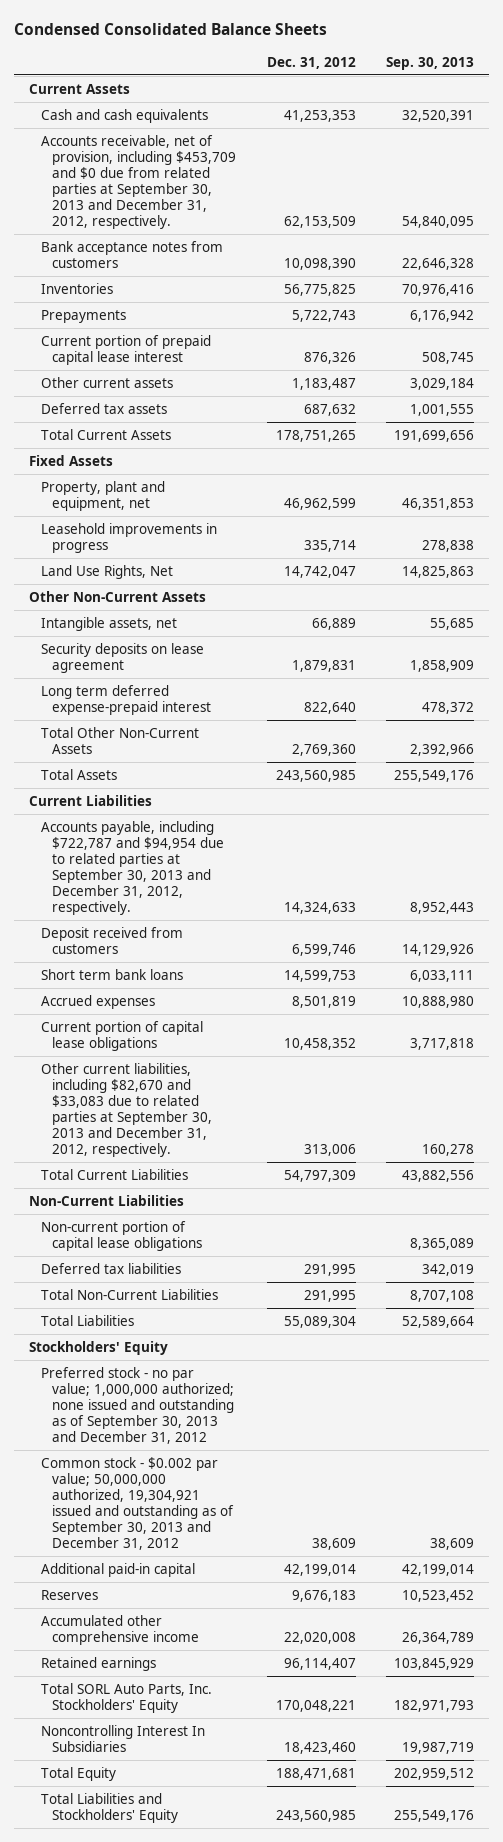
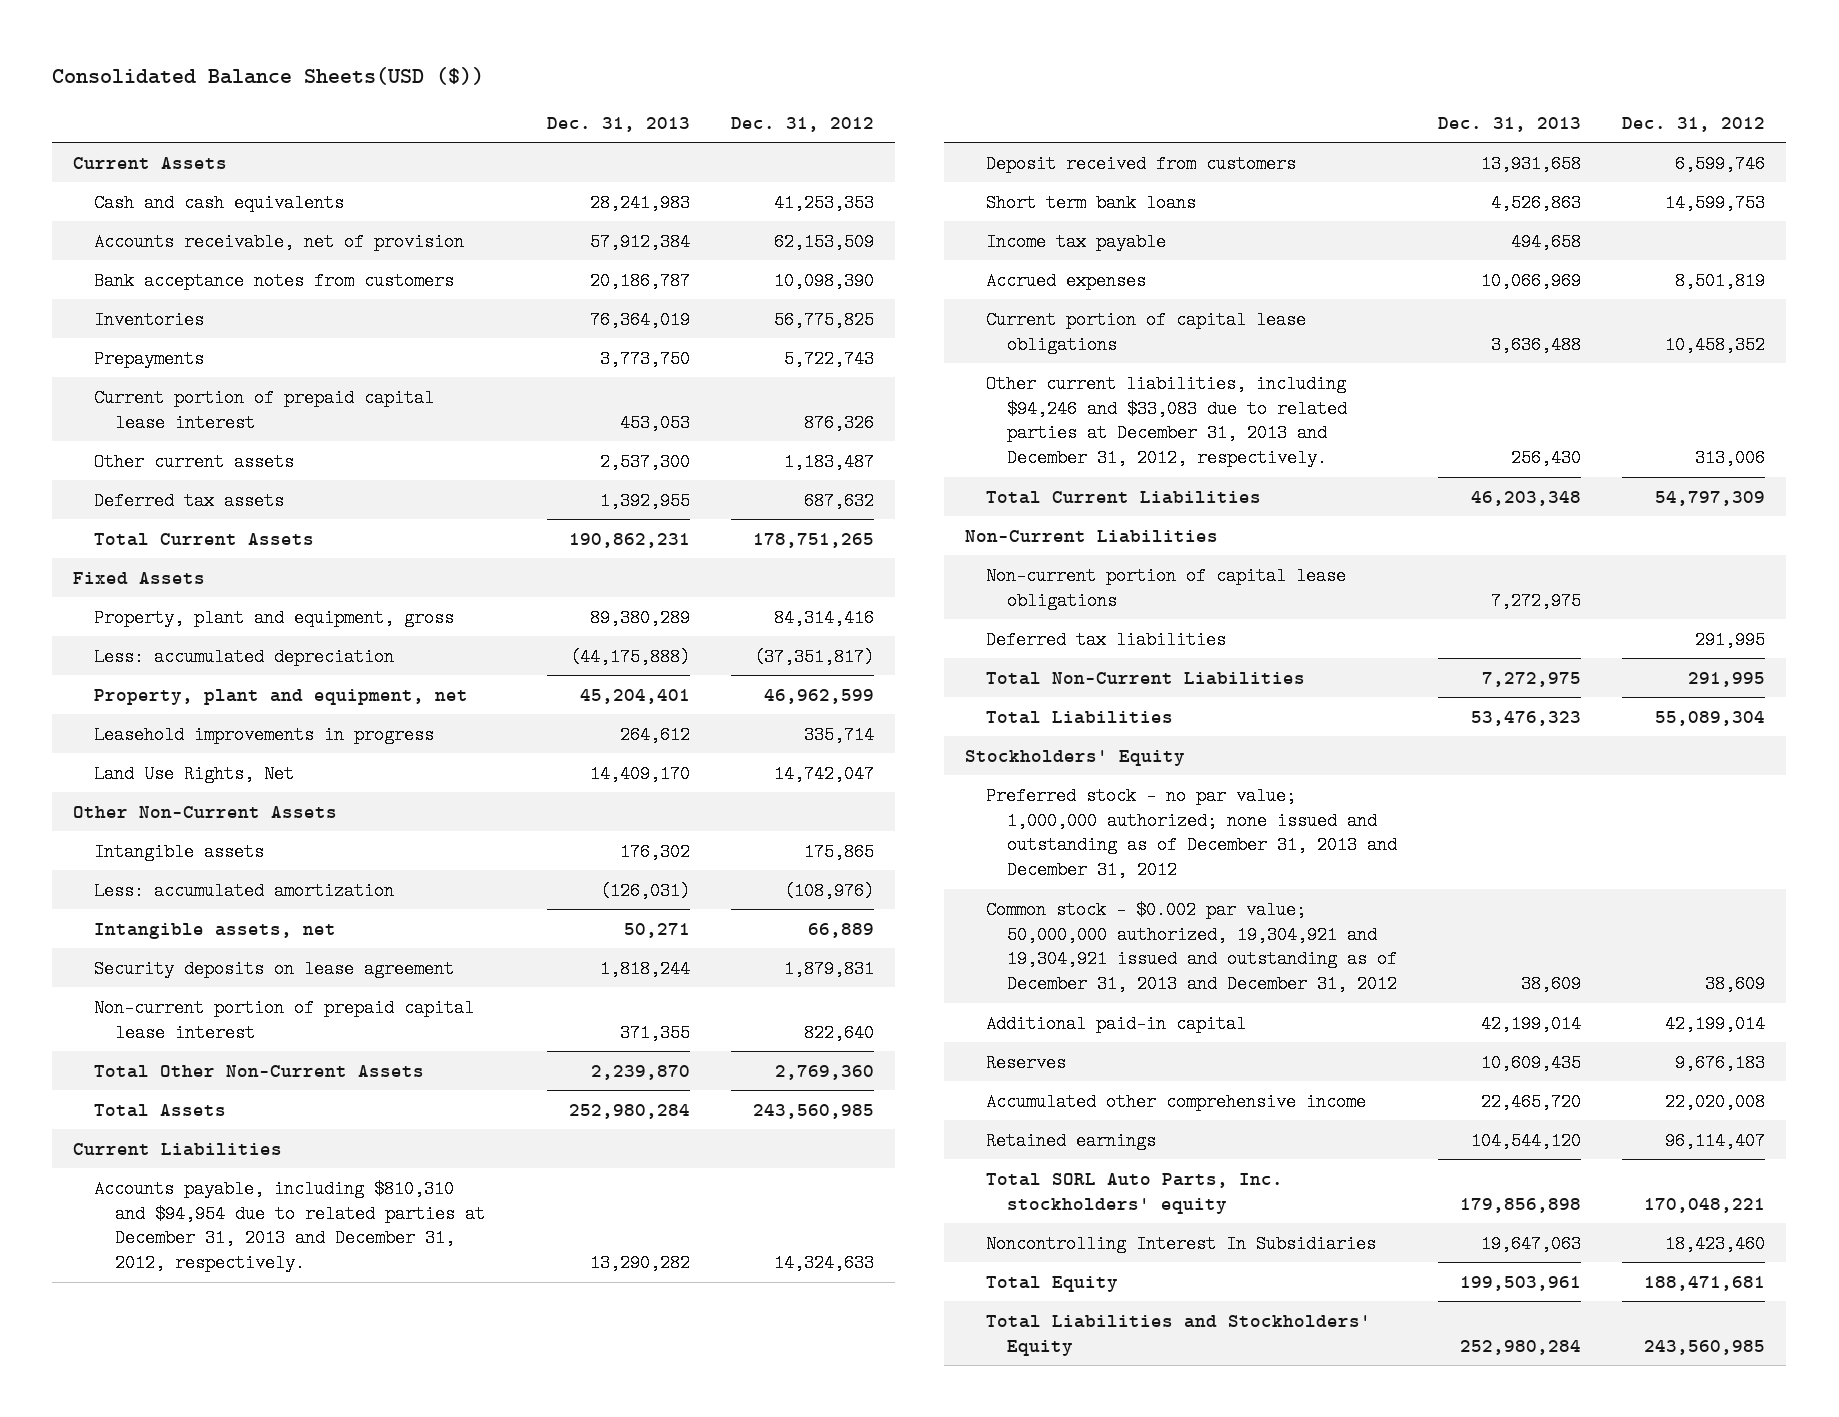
[13,23,327,36] Condensed Consolidated Balance Sheets -> [52,67,485,86] Consolidated Balance Sheets(USD ($))
[385,56,474,70] Sep. 30, 2013 -> none
none -> [546,116,690,132] Dec. 31, 2013
[40,134,237,229] Accounts receivable, net of provision, including $453,709 and $0 due from related parties at September 30, 2013 and December 31, 2012, respectively. -> [94,232,465,251] Accounts receivable, net of provision
none -> [94,608,455,627] Property, plant and equipment, gross
none -> [94,647,395,666] Less: accumulated depreciation
none -> [94,842,265,861] Intangible assets
none -> [94,881,395,900] Less: accumulated amortization
[40,684,212,715] Long term deferred expense-prepaid interest -> [94,998,475,1042] Non-current portion of prepaid capital lease interest
[40,820,225,915] Accounts payable, including $722,787 and $94,954 due to related parties at September 30, 2013 and December 31, 2012, respectively. -> [94,1179,486,1273] Accounts payable, including $810,310 and $94,954 due to related parties at December 31, 2013 and December 31, 2012, respectively.
none -> [985,232,1166,251] Income tax payable
[40,1062,213,1157] Other current liabilities, including $82,670 and $33,083 due to related parties at September 30, 2013 and December 31, 2012, respectively. -> [985,374,1347,468] Other current liabilities, including $94,246 and $33,083 due to related parties at December 31, 2013 and December 31, 2012, respectively.
[40,1366,235,1444] Preferred stock - no par value; 1,000,000 authorized; none issued and outstanding as of September 30, 2013 and December 31, 2012 -> [985,786,1397,880] Preferred stock - no par value; 1,000,000 authorized; none issued and outstanding as of December 31, 2013 and December 31, 2012
[40,1456,235,1550] Common stock - $0.002 par value; 50,000,000 authorized, 19,304,921 issued and outstanding as of September 30, 2013 and December 31, 2012 -> [985,900,1397,994] Common stock - $0.002 par value; 50,000,000 authorized, 19,304,921 and 19,304,921 issued and outstanding as of December 31, 2013 and December 31, 2012
[40,1682,212,1713] Total SORL Auto Parts, Inc. Stockholders' Equity -> [985,1172,1283,1214] Total SORL Auto Parts, Inc. stockholders' equity

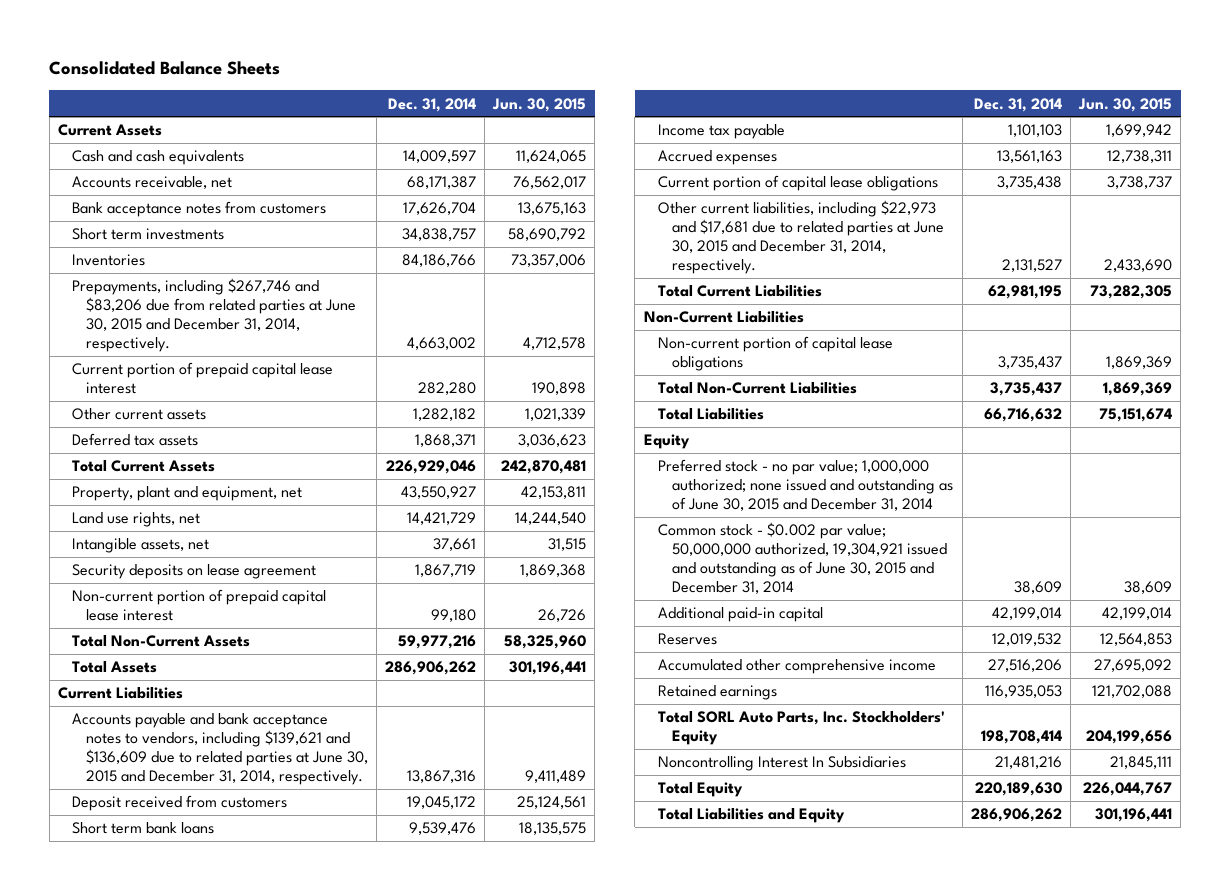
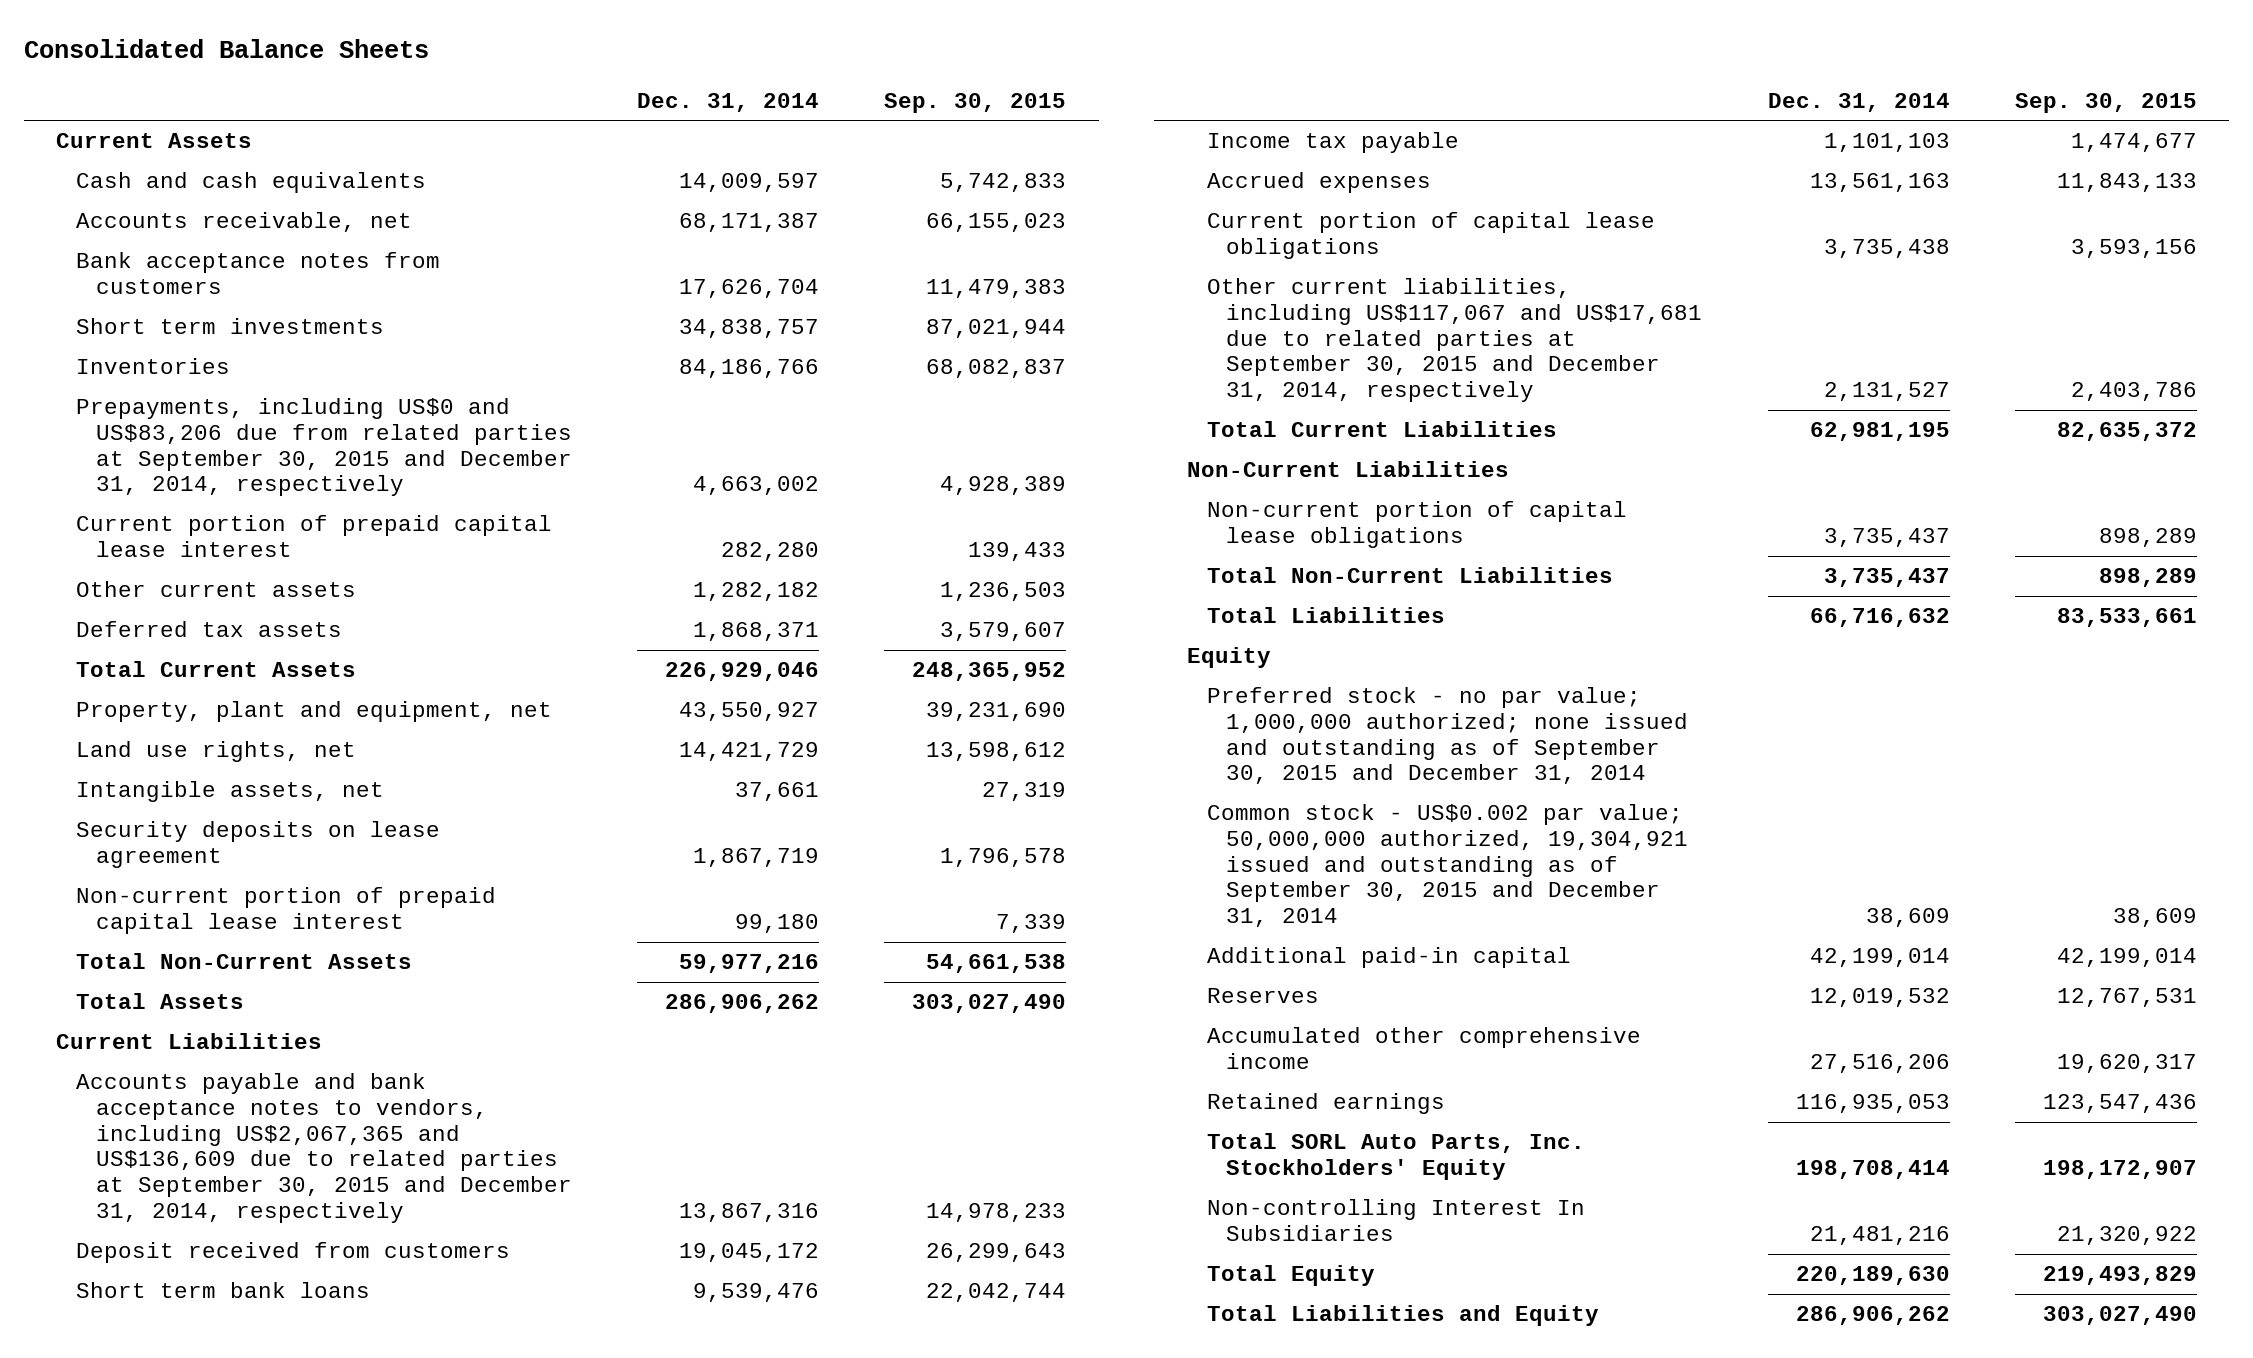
[492,97,587,112] Jun. 30, 2015 -> none
none -> [884,92,1067,113] Sep. 30, 2015
[71,278,356,352] Prepayments, including $267,746 and $83,206 due from related parties at June 30, 2015 and December 31, 2014, respectively. -> [75,398,572,497] Prepayments, including US$0 and US$83,206 due from related parties at September 30, 2015 and December 31, 2014, respectively
[71,713,368,785] Accounts payable and bank acceptance notes to vendors, including $139,621 and $136,609 due to related parties at June 30, 2015 and December 31, 2014, respectively. -> [75,1073,572,1223] Accounts payable and bank acceptance notes to vendors, including US$2,067,365 and US$136,609 due to related parties at September 30, 2015 and December 31, 2014, respectively
[657,200,944,274] Other current liabilities, including $22,973 and $17,681 due to related parties at June 30, 2015 and December 31, 2014, respectively. -> [1206,278,1703,403] Other current liabilities, including US$117,067 and US$17,681 due to related parties at September 30, 2015 and December 31, 2014, respectively
[657,459,953,512] Preferred stock - no par value; 1,000,000 authorized; none issued and outstanding as of June 30, 2015 and December 31, 2014 -> [1206,687,1689,785] Preferred stock - no par value; 1,000,000 authorized; none issued and outstanding as of September 30, 2015 and December 31, 2014
[657,522,947,594] Common stock - $0.002 par value; 50,000,000 authorized, 19,304,921 issued and outstanding as of June 30, 2015 and December 31, 2014 -> [1206,804,1689,928] Common stock - US$0.002 par value; 50,000,000 authorized, 19,304,921 issued and outstanding as of September 30, 2015 and December 31, 2014
[657,756,906,772] Noncontrolling Interest In Subsidiaries -> [1206,1199,1585,1242] Non-controlling Interest In Subsidiaries

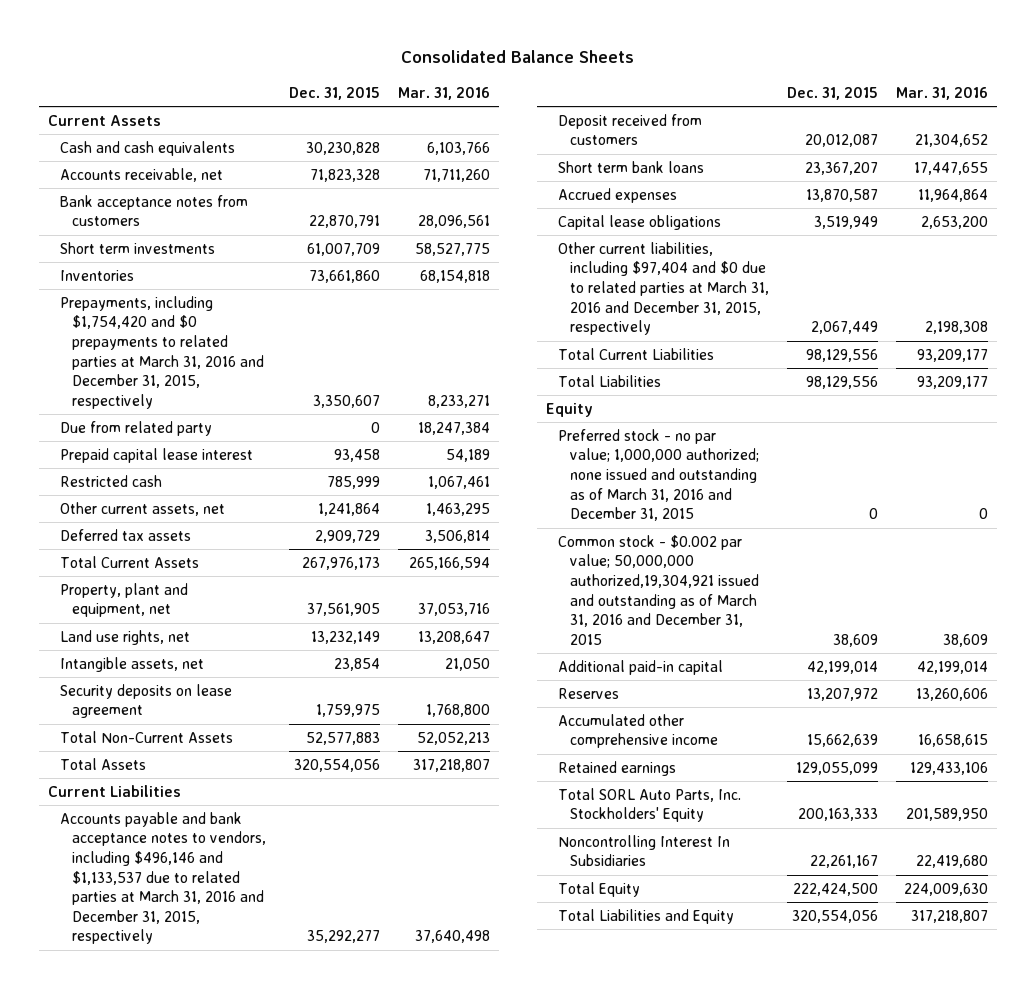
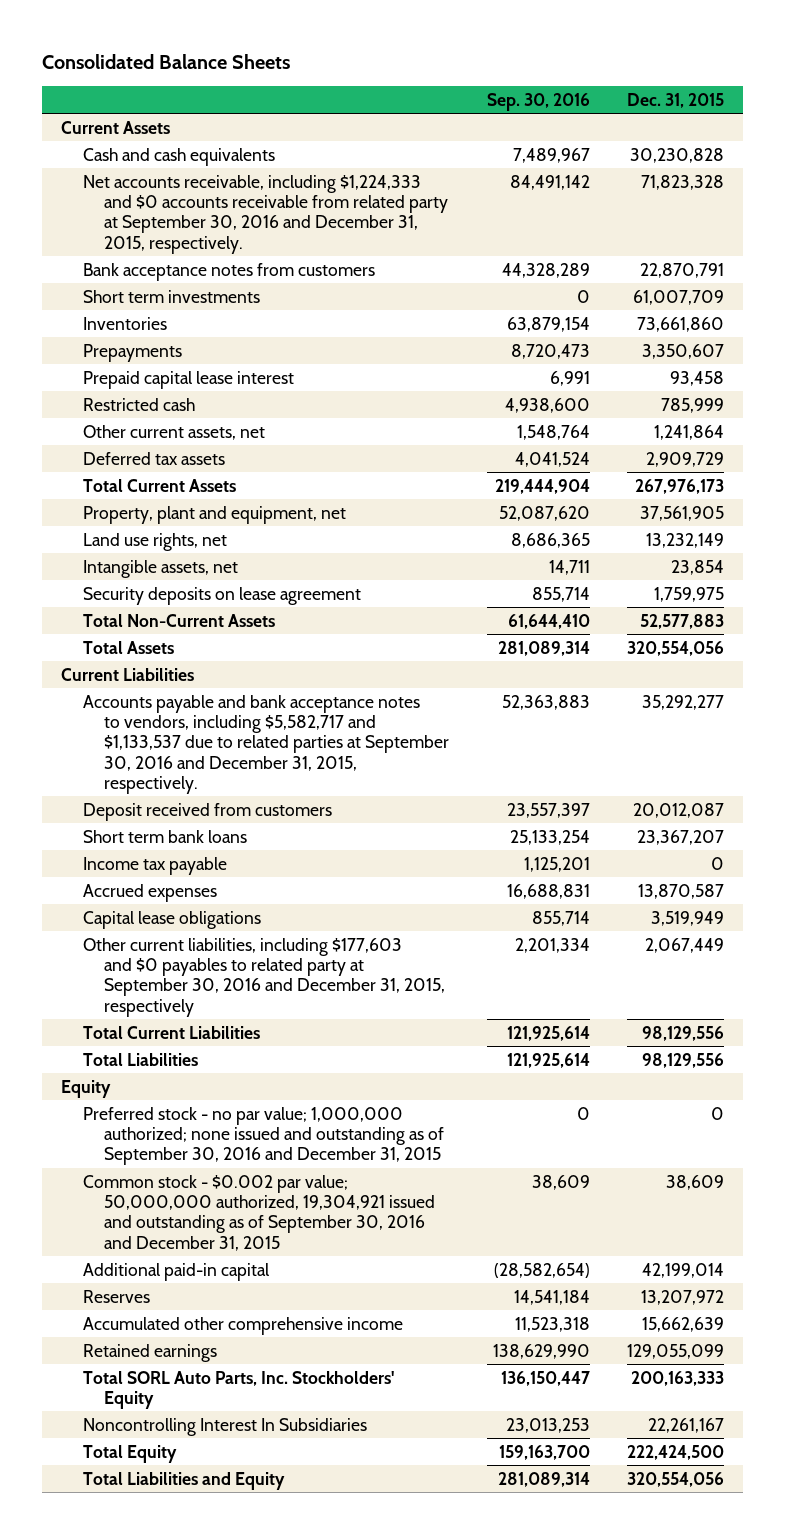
[397,86,490,100] Mar. 31, 2016 -> none
none -> [486,92,590,111] Sep. 30, 2016
[60,167,224,182] Accounts receivable, net -> [82,174,449,254] Net accounts receivable, including $1,224,333 and $0 accounts receivable from related party at September 30, 2016 and December 31, 2015, respectively.
[60,420,213,436] Due from related party -> none
[60,295,264,409] Prepayments, including $1,754,420 and $0 prepayments to related parties at March 31, 2016 and December 31, 2015, respectively -> [82,343,182,362] Prepayments
[60,811,266,945] Accounts payable and bank acceptance notes to vendors, including $496,146 and $1,133,537 due to related parties at March 31, 2016 and December 31, 2015, respectively -> [82,694,450,794] Accounts payable and bank acceptance notes to vendors, including $5,582,717 and $1,133,537 due to related parties at September 30, 2016 and December 31, 2015, respectively.
none -> [82,856,227,875] Income tax payable
[558,241,769,336] Other current liabilities, including $97,404 and $0 due to related parties at March 31, 2016 and December 31, 2015, respectively -> [82,937,446,1017] Other current liabilities, including $177,603 and $0 payables to related party at September 30, 2016 and December 31, 2015, respectively
[558,428,759,522] Preferred stock - no par value; 1,000,000 authorized; none issued and outstanding as of March 31, 2016 and December 31, 2015 -> [82,1106,445,1166] Preferred stock - no par value; 1,000,000 authorized; none issued and outstanding as of September 30, 2016 and December 31, 2015
[558,534,759,645] Common stock - $0.002 par value; 50,000,000 authorized,19,304,921 issued and outstanding as of March 31, 2016 and December 31, 2015 -> [82,1174,436,1251] Common stock - $0.002 par value; 50,000,000 authorized, 19,304,921 issued and outstanding as of September 30, 2016 and December 31, 2015

